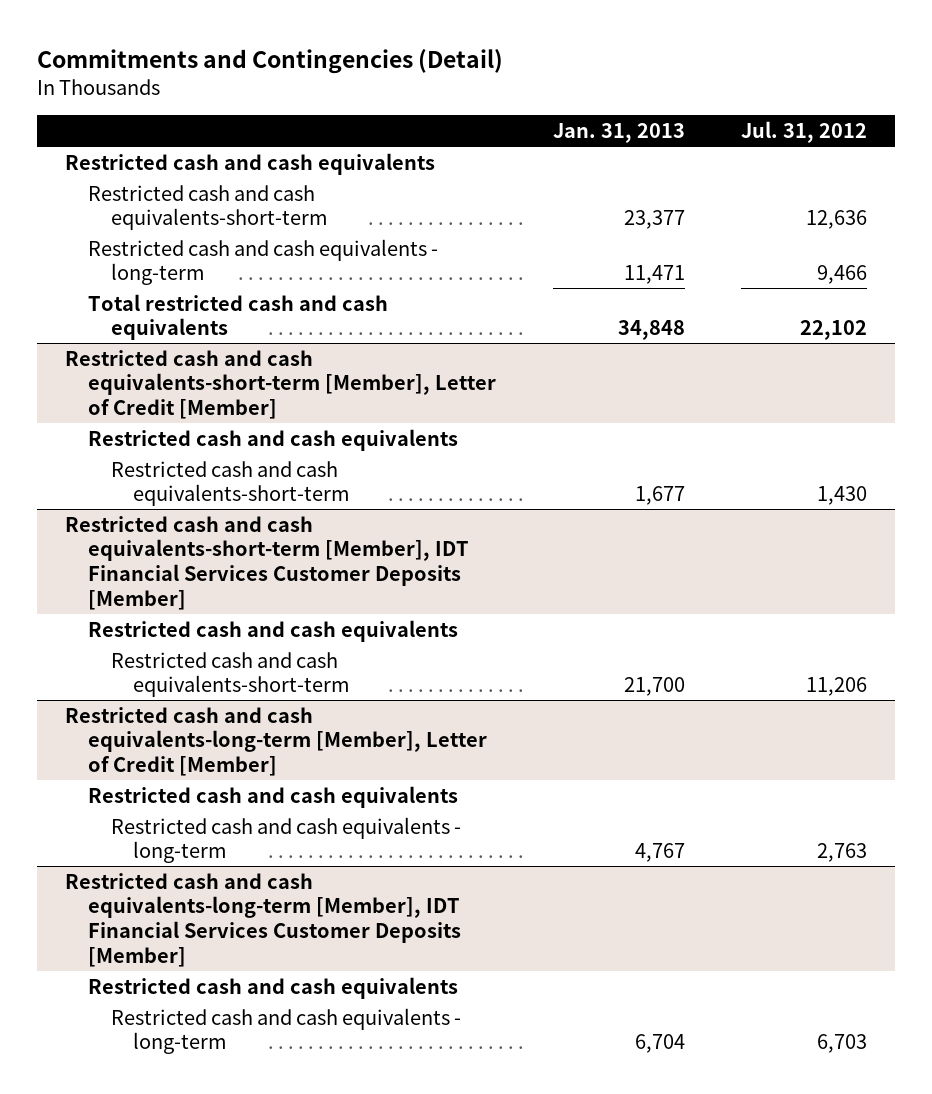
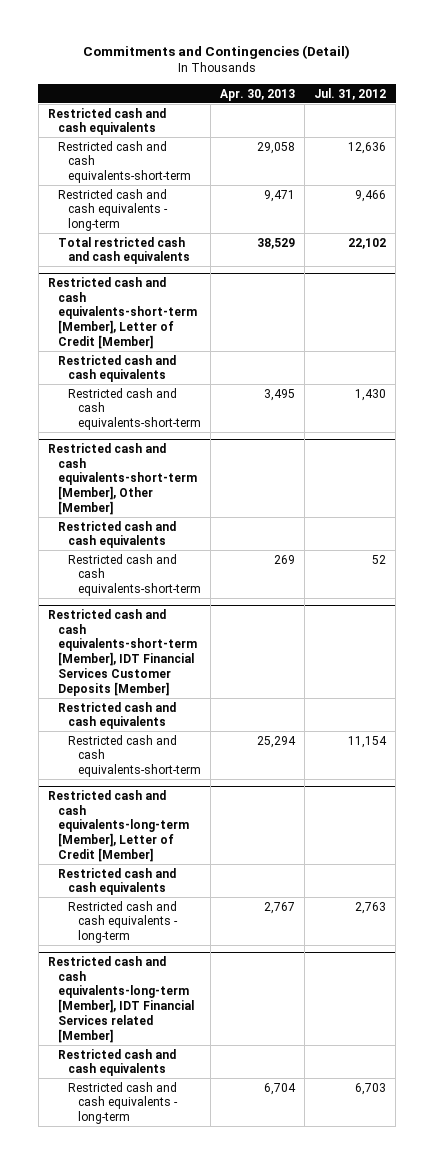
[552,122,685,143] Jan. 31, 2013 -> none
none -> [220,88,296,101] Apr. 30, 2013
none -> [47,442,197,516] Restricted cash and cash equivalents-short-term [Member], Other [Member]
none -> [57,520,176,549] Restricted cash and cash equivalents
none -> [67,553,201,597] Restricted cash and cash equivalents-short-term
[806,677,868,697] 11,206 -> [348,735,388,748] 11,154
[65,872,461,967] Restricted cash and cash equivalents-long-term [Member], IDT Financial Services Customer Deposits [Member] -> [47,955,194,1043] Restricted cash and cash equivalents-long-term [Member], IDT Financial Services related [Member]

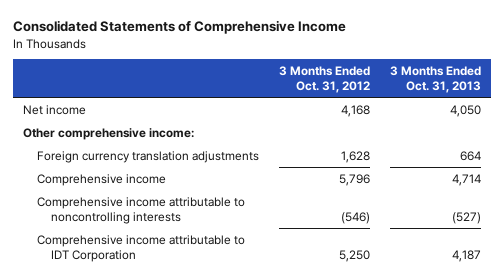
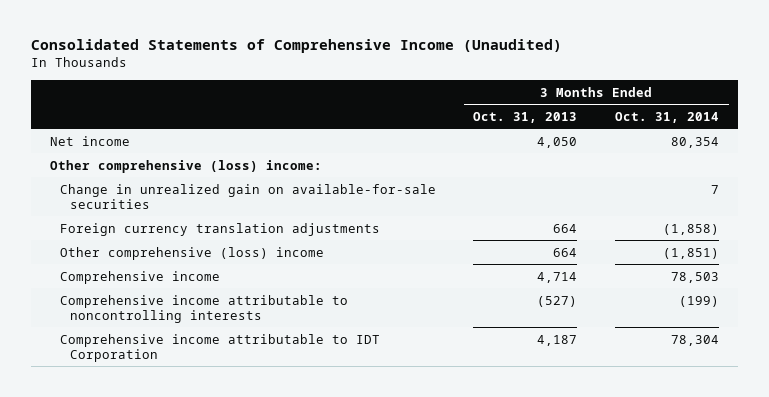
[13,20,347,35] Consolidated Statements of Comprehensive Income -> [30,39,562,54] Consolidated Statements of Comprehensive Income (Unaudited)
[279,66,371,94] 3 Months Ended Oct. 31, 2012 -> none
none -> [615,111,720,123] Oct. 31, 2014
[22,127,194,140] Other comprehensive income: -> [49,159,322,173] Other comprehensive (loss) income:
none -> [59,183,436,209] Change in unrealized gain on available-for-sale securities
none -> [59,246,324,260] Other comprehensive (loss) income

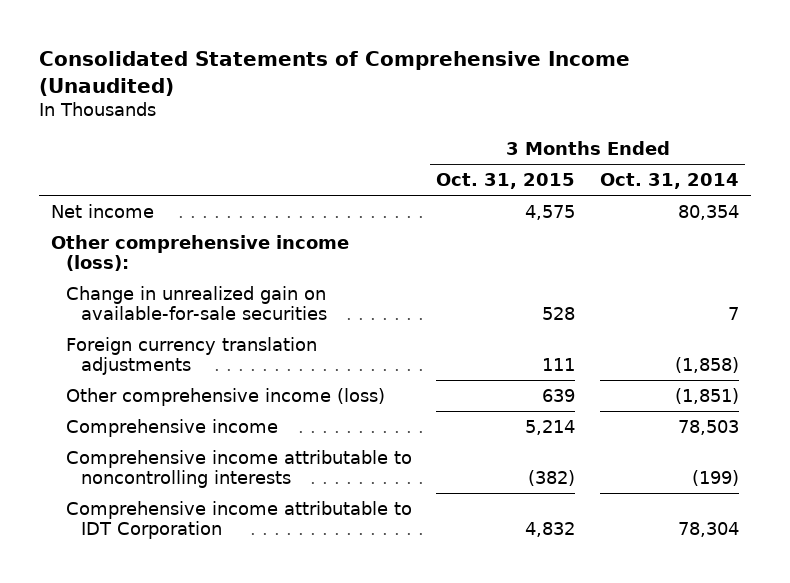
[473,111,578,123] Oct. 31, 2013 -> none
none -> [436,173,576,190] Oct. 31, 2015
[49,159,322,173] Other comprehensive (loss) income: -> [51,234,350,272] Other comprehensive income (loss):
[59,246,324,260] Other comprehensive (loss) income -> [66,387,386,406] Other comprehensive income (loss)

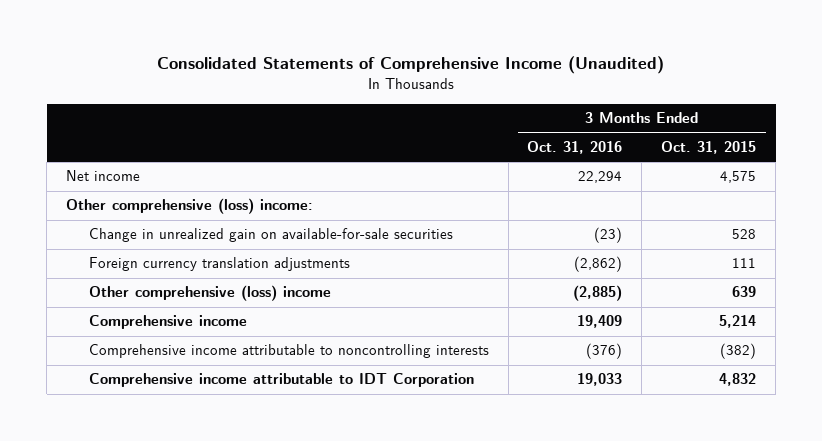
[599,173,739,190] Oct. 31, 2014 -> none
none -> [527,140,623,154] Oct. 31, 2016
[51,234,350,272] Other comprehensive income (loss): -> [65,198,313,215] Other comprehensive (loss) income:
[66,387,386,406] Other comprehensive income (loss) -> [88,285,331,302] Other comprehensive (loss) income

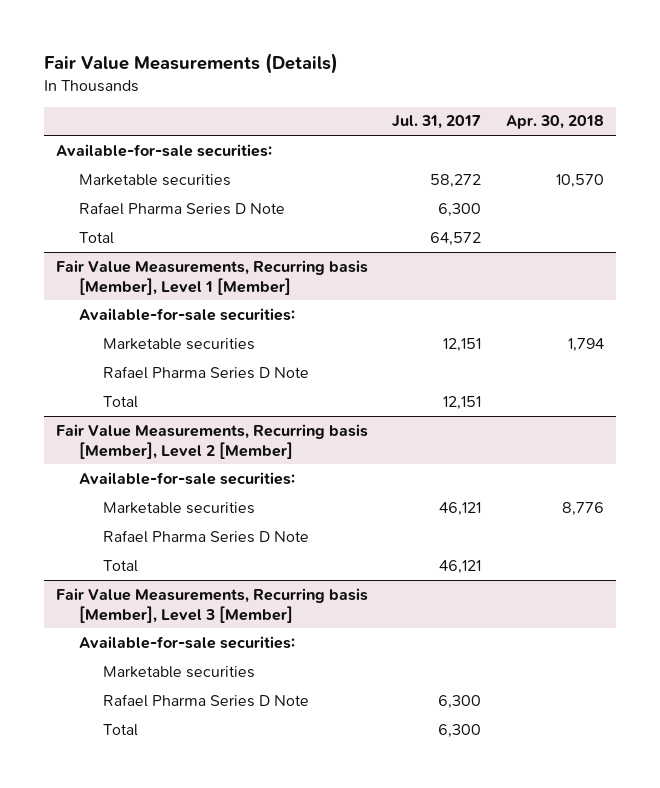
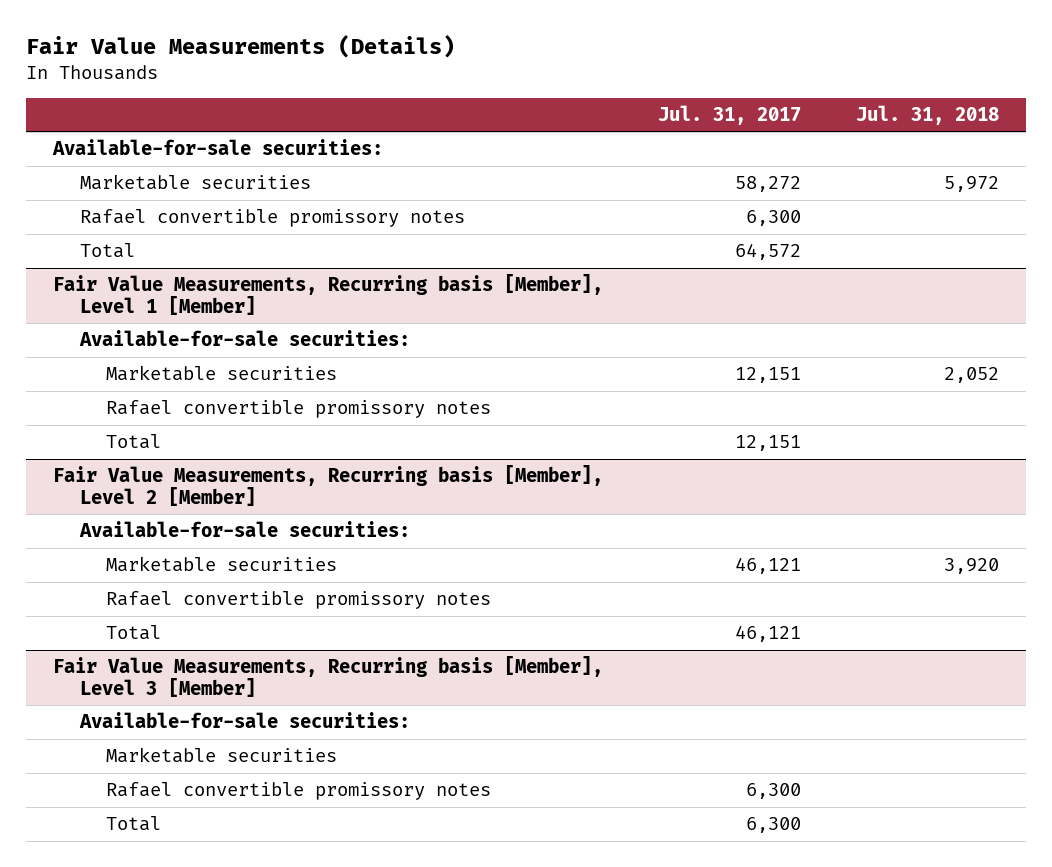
[505,115,604,130] Apr. 30, 2018 -> none
none -> [855,105,999,126] Jul. 31, 2018
[79,201,286,215] Rafael Pharma Series D Note -> [79,209,465,228] Rafael convertible promissory notes
[102,365,309,379] Rafael Pharma Series D Note -> [106,400,492,419] Rafael convertible promissory notes
[102,529,309,543] Rafael Pharma Series D Note -> [106,591,492,610] Rafael convertible promissory notes
[102,693,309,707] Rafael Pharma Series D Note -> [106,782,492,801] Rafael convertible promissory notes

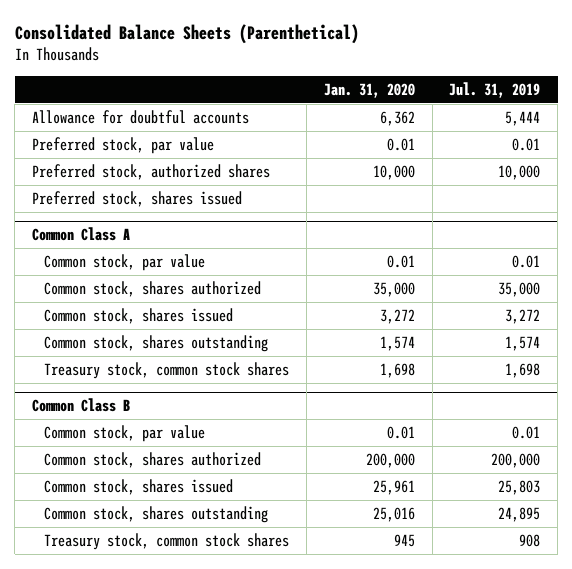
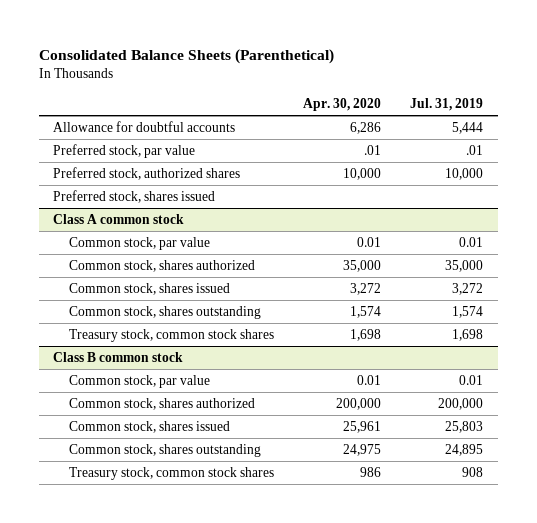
[323,83,415,99] Jan. 31, 2020 -> none
none -> [303,98,382,112] Apr. 30, 2020
[512,137,541,151] 0.01 -> [466,145,484,156] .01
[31,227,130,242] Common Class A -> [53,214,185,225] Class A common stock
[31,398,130,413] Common Class B -> [53,352,184,363] Class B common stock

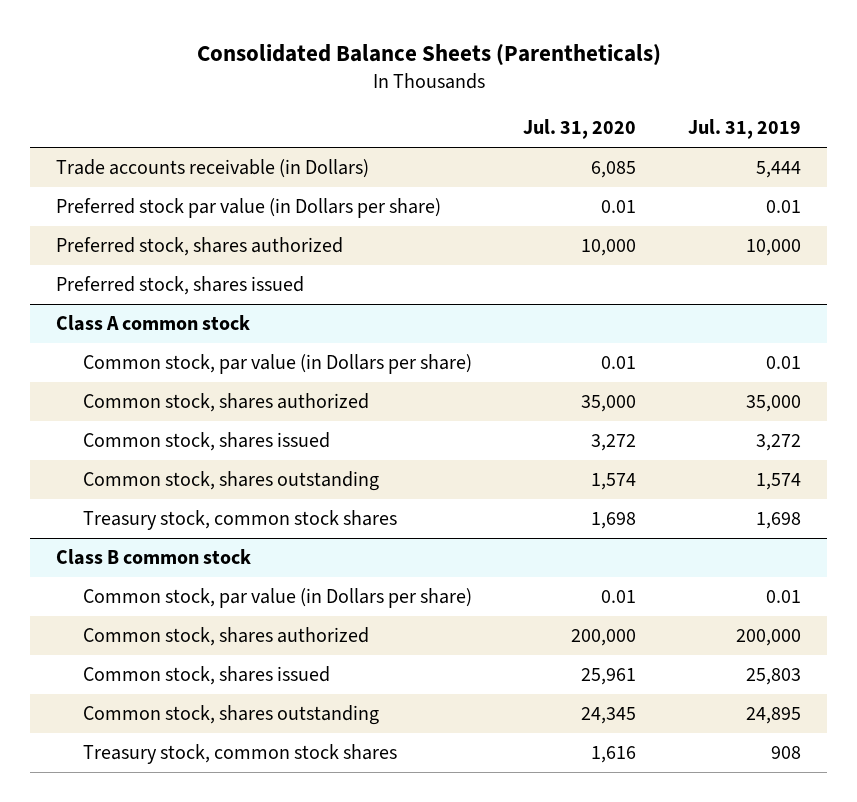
[38,48,334,64] Consolidated Balance Sheets (Parenthetical) -> [196,44,661,67] Consolidated Balance Sheets (Parentheticals)
[303,98,382,112] Apr. 30, 2020 -> none
none -> [523,119,637,140] Jul. 31, 2020
[53,121,236,133] Allowance for doubtful accounts -> [56,159,370,179] Trade accounts receivable (in Dollars)
[53,144,196,159] Preferred stock, par value -> [56,198,442,219] Preferred stock par value (in Dollars per share)
[466,145,484,156] .01 -> [766,200,802,214] 0.01
[53,167,241,181] Preferred stock, authorized shares -> [56,237,344,257] Preferred stock, shares authorized
[68,237,210,251] Common stock, par value -> [82,354,472,375] Common stock, par value (in Dollars per share)
[68,375,210,389] Common stock, par value -> [82,588,472,609] Common stock, par value (in Dollars per share)

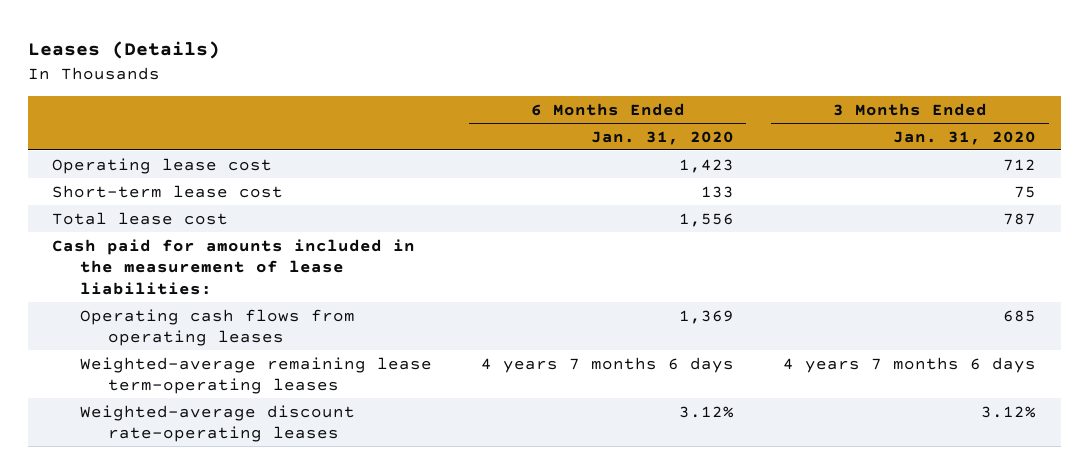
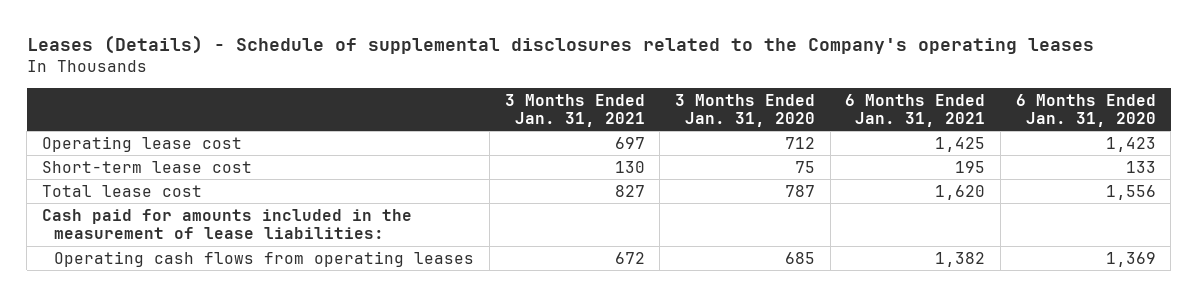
[27,41,220,60] Leases (Details) -> [26,35,1094,55] Leases (Details) - Schedule of supplemental disclosures related to the Company's operating leases
none -> [504,93,645,127] 3 Months Ended Jan. 31, 2021
none -> [845,93,986,127] 6 Months Ended Jan. 31, 2021
[80,356,433,395] Weighted-average remaining lease term-operating leases -> none
[80,404,356,443] Weighted-average discount rate-operating leases -> none

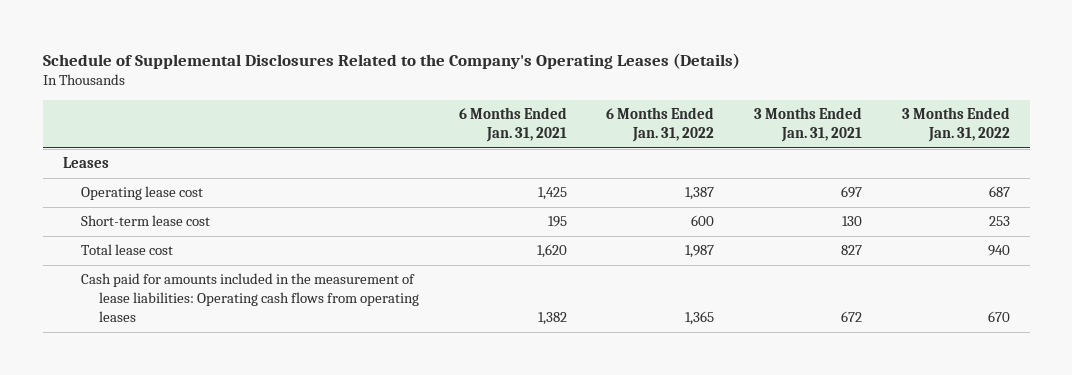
[26,35,1094,55] Leases (Details) - Schedule of supplemental disclosures related to the Company's operating leases -> [42,52,740,69] Schedule of Supplemental Disclosures Related to the Company's Operating Leases (Details)
[674,93,815,127] 3 Months Ended Jan. 31, 2020 -> none
[1015,93,1156,127] 6 Months Ended Jan. 31, 2020 -> none
none -> [606,107,715,143] 6 Months Ended Jan. 31, 2022
none -> [901,107,1010,143] 3 Months Ended Jan. 31, 2022
none -> [62,157,109,169] Leases
[42,208,413,240] Cash paid for amounts included in the measurement of lease liabilities: -> none
[54,250,475,267] Operating cash flows from operating leases -> [80,273,419,323] Cash paid for amounts included in the measurement of lease liabilities: Operating cash flows from operating leases

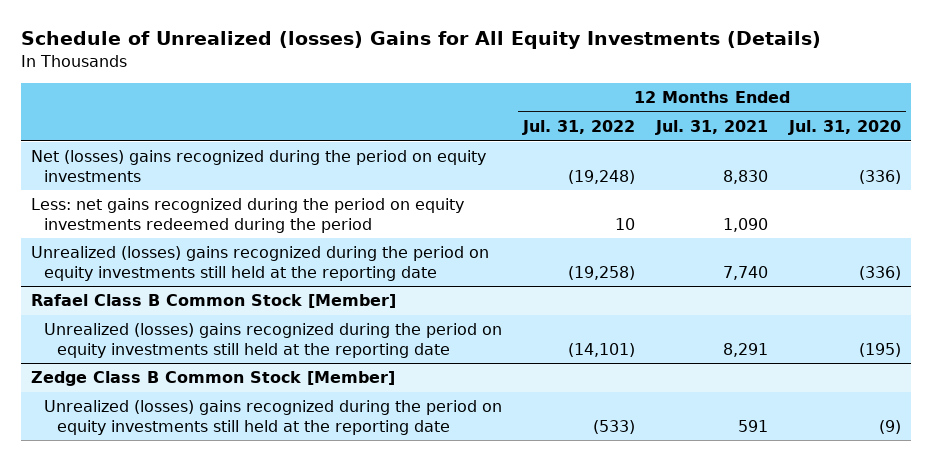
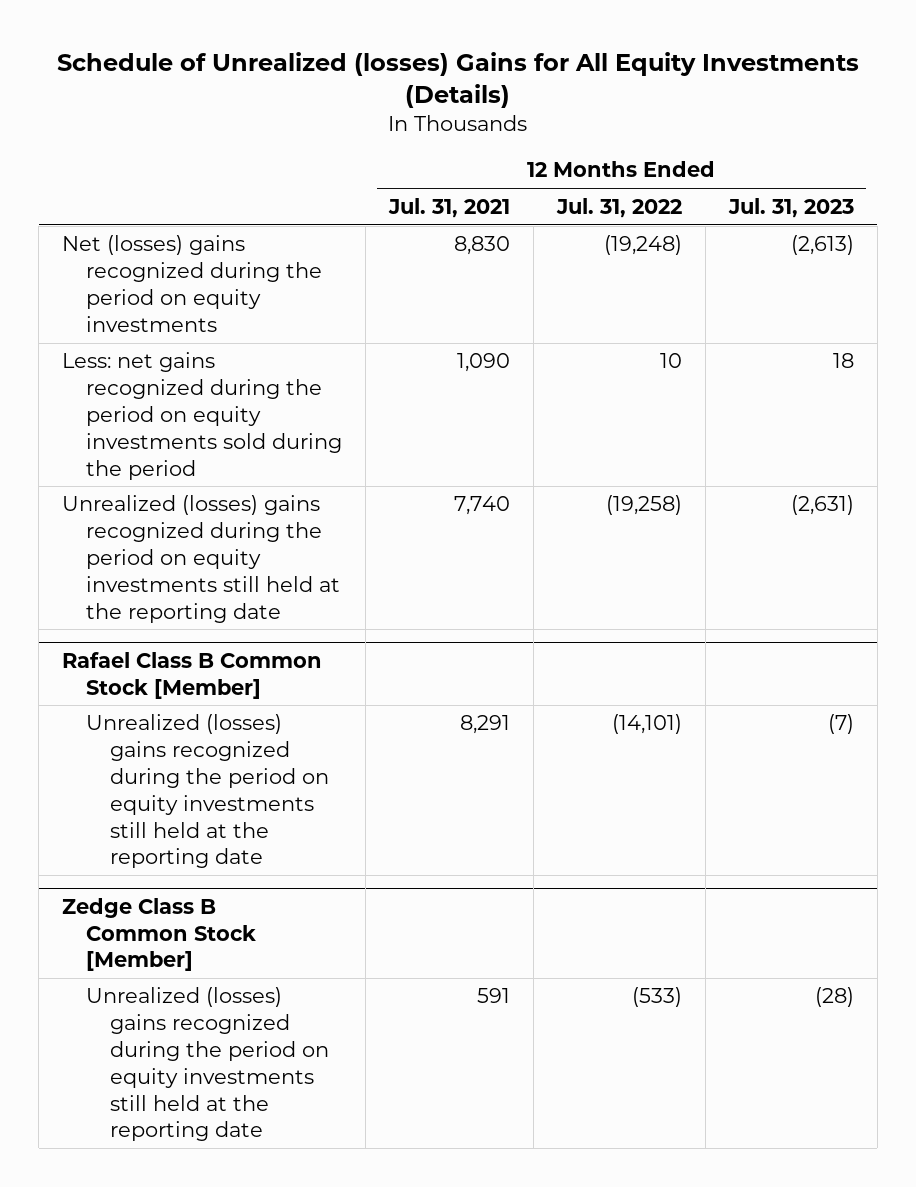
[787,120,901,136] Jul. 31, 2020 -> none
none -> [727,197,854,218] Jul. 31, 2023
[31,198,465,233] Less: net gains recognized during the period on equity investments redeemed during the period -> [62,352,343,480] Less: net gains recognized during the period on equity investments sold during the period

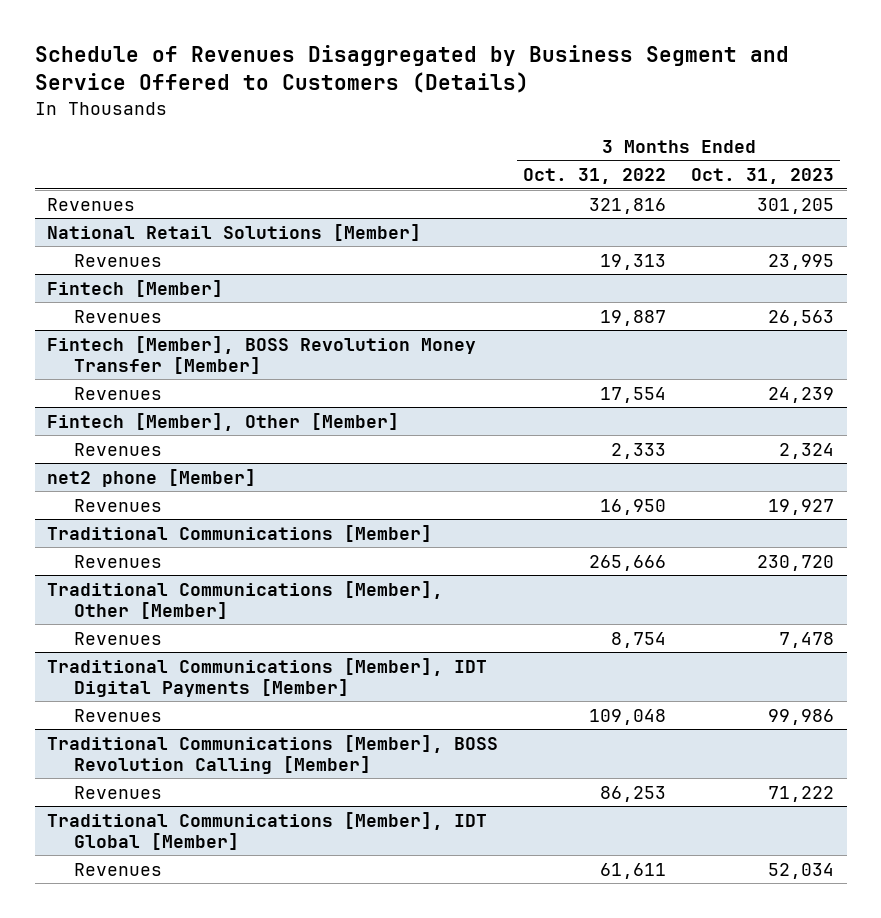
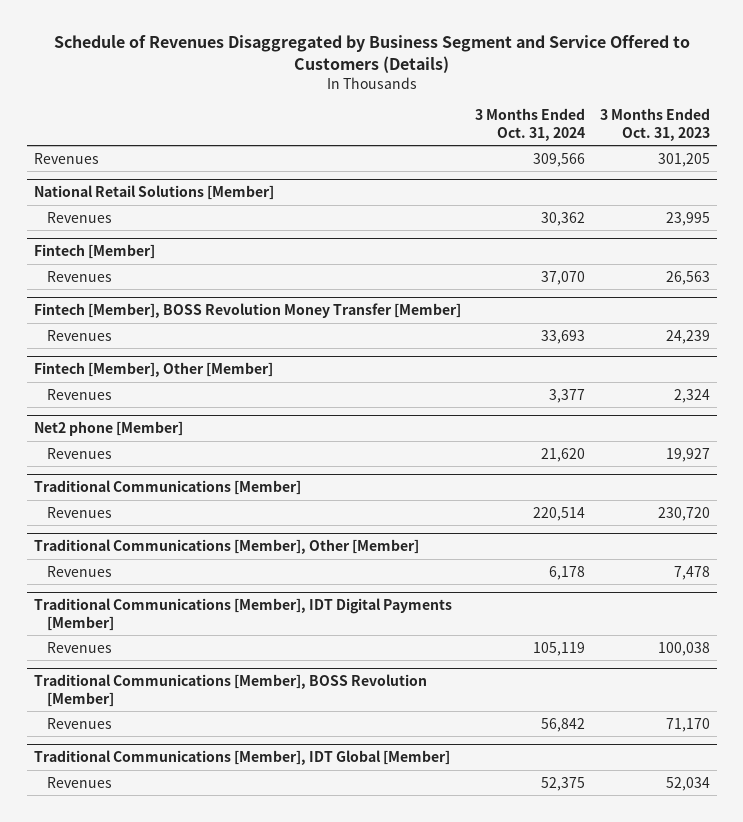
[523,168,667,185] Oct. 31, 2022 -> none
none -> [475,108,586,141] 3 Months Ended Oct. 31, 2024
[47,468,257,487] net2 phone [Member] -> [33,421,183,437] Net2 phone [Member]
[768,708,835,725] 99,986 -> [657,641,710,656] 100,038
[47,734,499,774] Traditional Communications [Member], BOSS Revolution Calling [Member] -> [33,674,427,707] Traditional Communications [Member], BOSS Revolution [Member]
[768,785,835,802] 71,222 -> [665,717,710,732] 71,170

